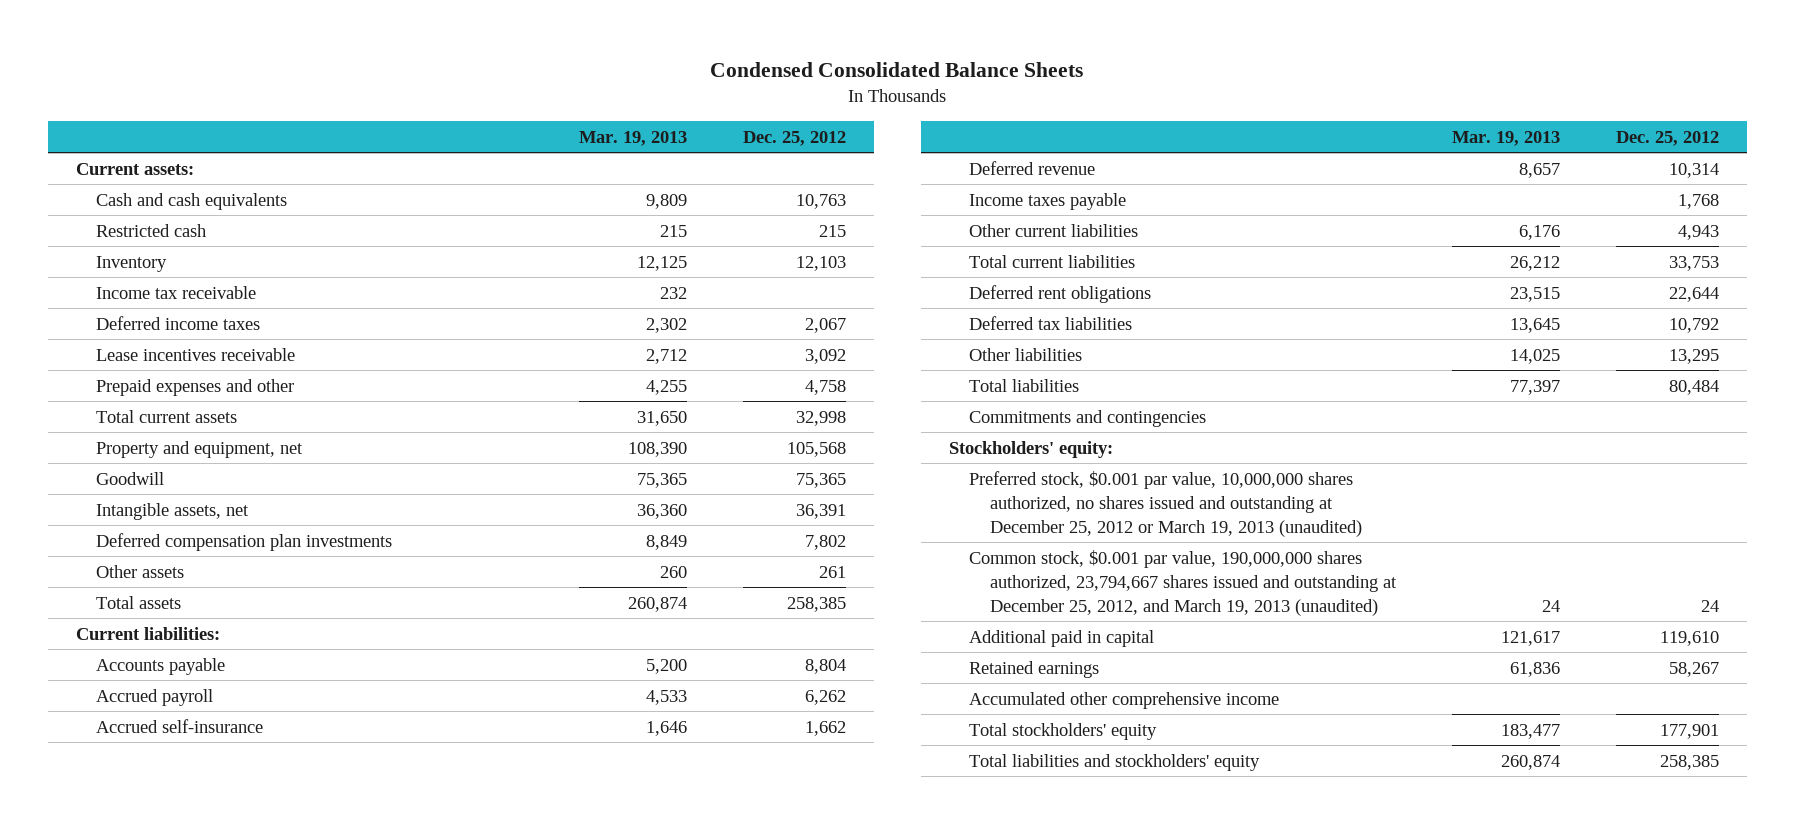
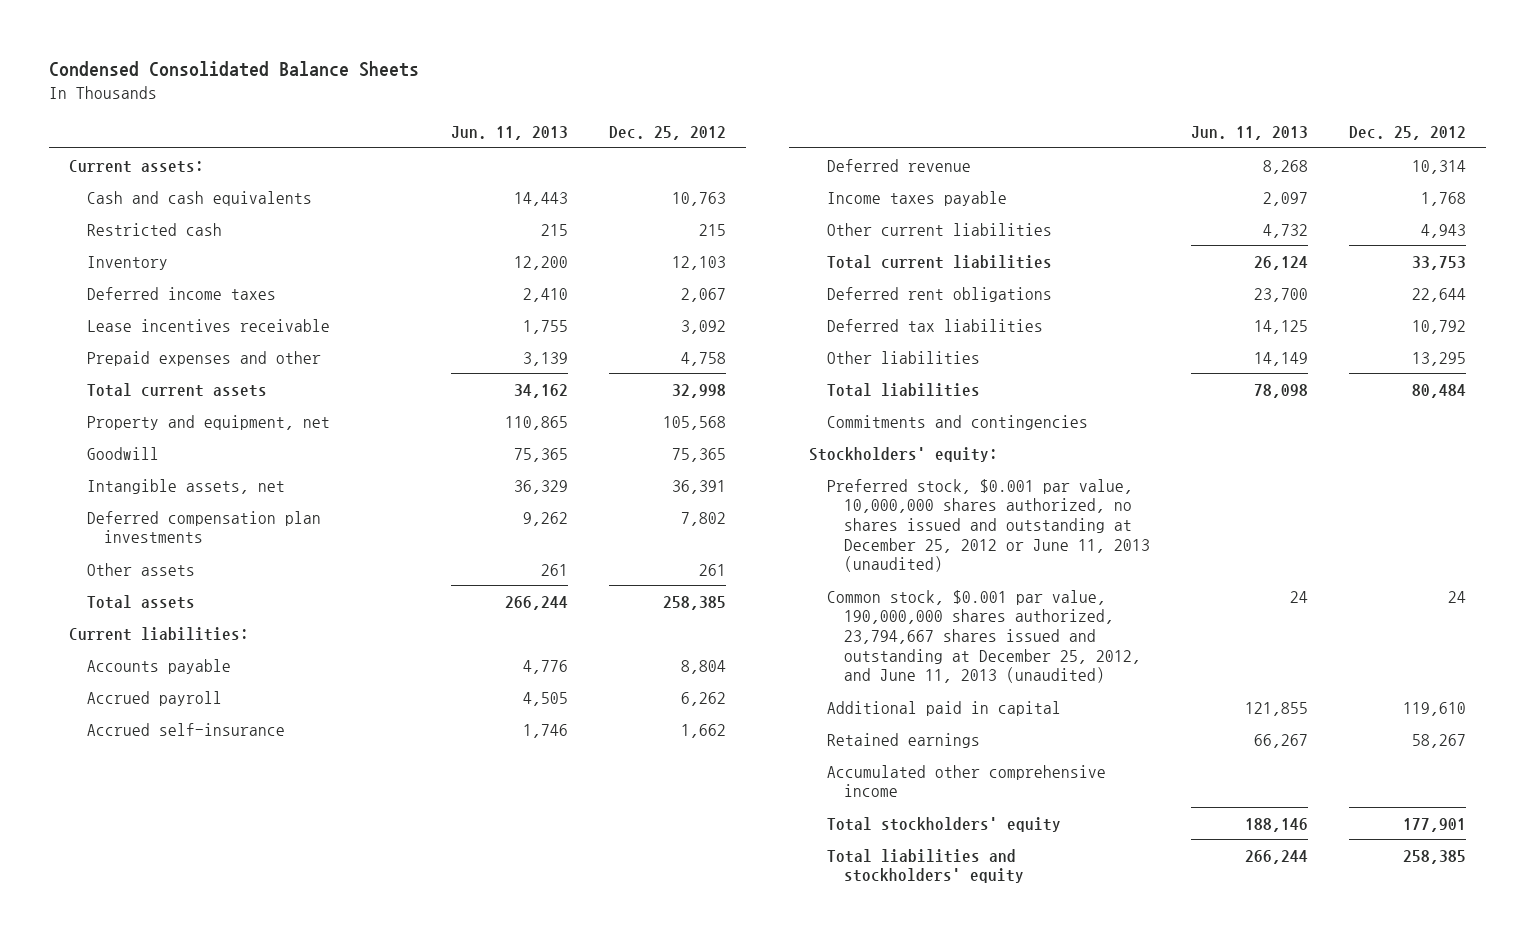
[578,130,687,146] Mar. 19, 2013 -> none
none -> [451,125,569,140] Jun. 11, 2013
[96,285,257,299] Income tax receivable -> none
[969,470,1362,537] Preferred stock, $0.001 par value, 10,000,000 shares authorized, no shares issued and outstanding at December 25, 2012 or March 19, 2013 (unaudited) -> [826,478,1151,573] Preferred stock, $0.001 par value, 10,000,000 shares authorized, no shares issued and outstanding at December 25, 2012 or June 11, 2013 (unaudited)
[969,549,1397,616] Common stock, $0.001 par value, 190,000,000 shares authorized, 23,794,667 shares issued and outstanding at December 25, 2012, and March 19, 2013 (unaudited) -> [826,589,1142,684] Common stock, $0.001 par value, 190,000,000 shares authorized, 23,794,667 shares issued and outstanding at December 25, 2012, and June 11, 2013 (unaudited)

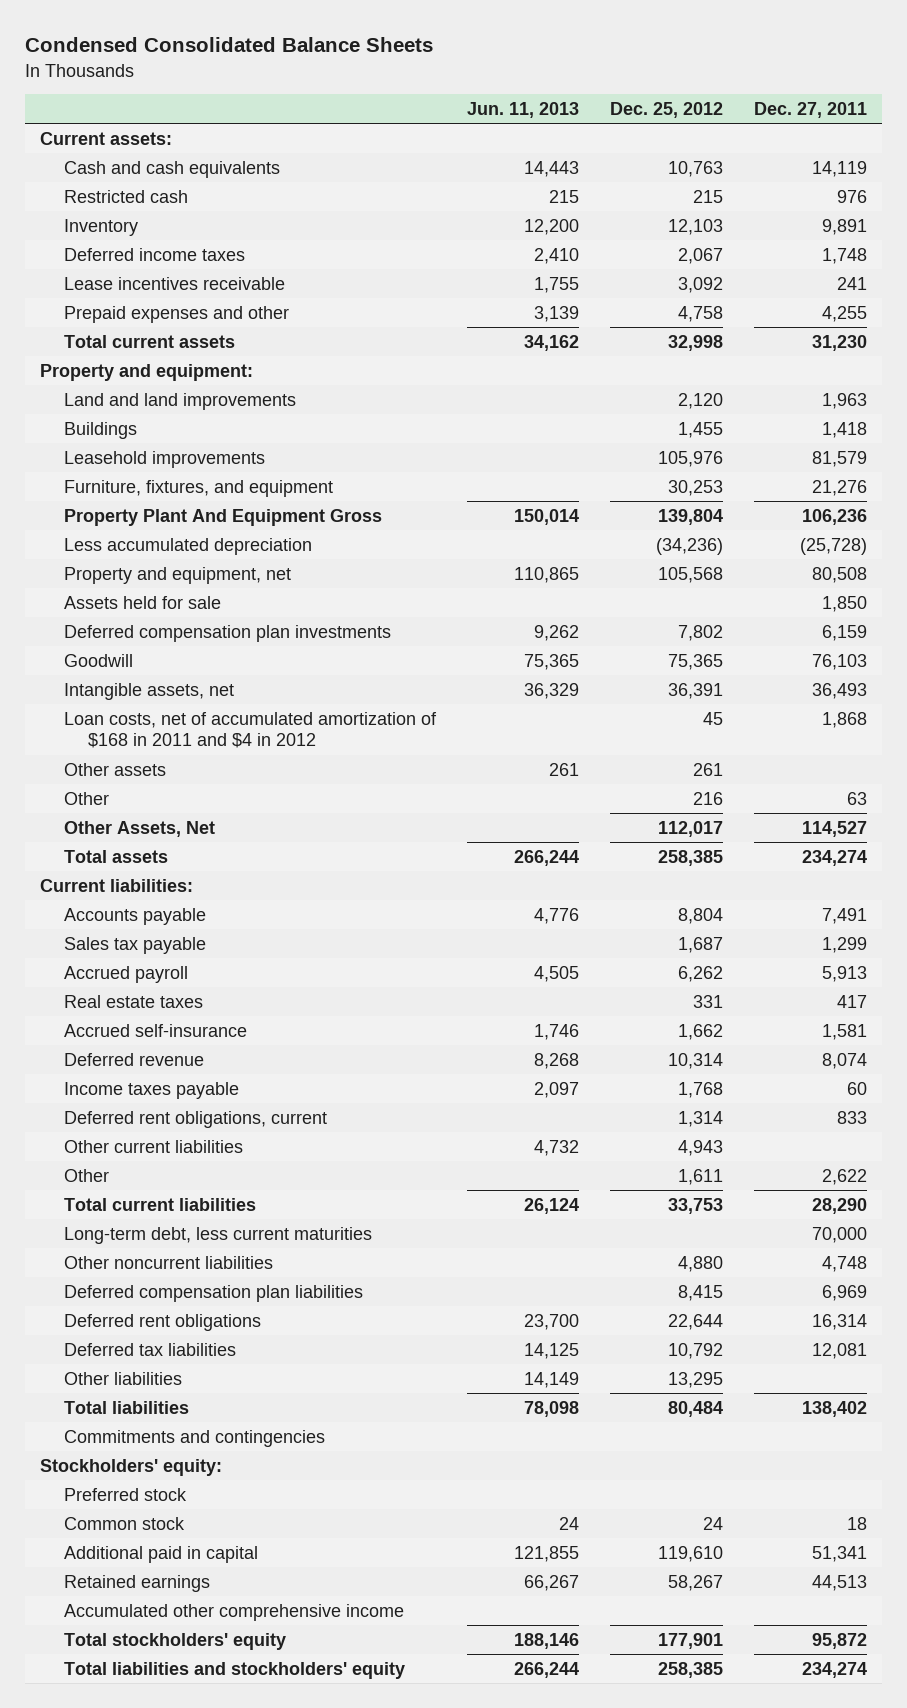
none -> [754,102,868,119] Dec. 27, 2011
none -> [39,363,253,381] Property and equipment:
none -> [64,392,297,410] Land and land improvements
none -> [64,421,138,439] Buildings
none -> [64,450,266,468] Leasehold improvements
none -> [64,479,334,497] Furniture, fixtures, and equipment
none -> [64,508,383,526] Property Plant And Equipment Gross
none -> [64,537,313,555] Less accumulated depreciation
none -> [64,595,222,609] Assets held for sale
[86,510,321,544] Deferred compensation plan investments -> [64,624,392,642] Deferred compensation plan investments
none -> [64,711,438,749] Loan costs, net of accumulated amortization of $168 in 2011 and $4 in 2012
none -> [64,791,110,805] Other
none -> [64,820,216,837] Other Assets, Net
none -> [64,936,207,954] Sales tax payable
none -> [64,994,204,1008] Real estate taxes
none -> [64,1110,328,1128] Deferred rent obligations, current
none -> [64,1168,110,1182] Other
none -> [64,1226,373,1244] Long-term debt, less current maturities
none -> [64,1255,274,1269] Other noncurrent liabilities
none -> [64,1284,364,1302] Deferred compensation plan liabilities
[826,478,1151,573] Preferred stock, $0.001 par value, 10,000,000 shares authorized, no shares issued and outstanding at December 25, 2012 or June 11, 2013 (unaudited) -> [64,1487,188,1501] Preferred stock
[826,589,1142,684] Common stock, $0.001 par value, 190,000,000 shares authorized, 23,794,667 shares issued and outstanding at December 25, 2012, and June 11, 2013 (unaudited) -> [64,1516,186,1530] Common stock

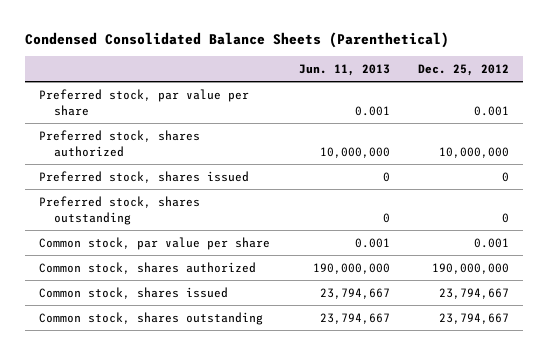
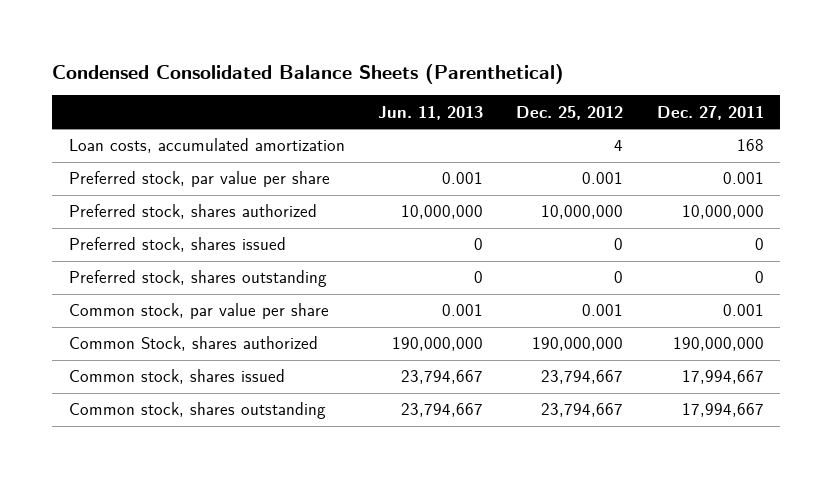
none -> [656,105,764,120] Dec. 27, 2011
none -> [68,138,345,154] Loan costs, accumulated amortization
[39,261,257,274] Common stock, shares authorized -> [68,336,318,352] Common Stock, shares authorized

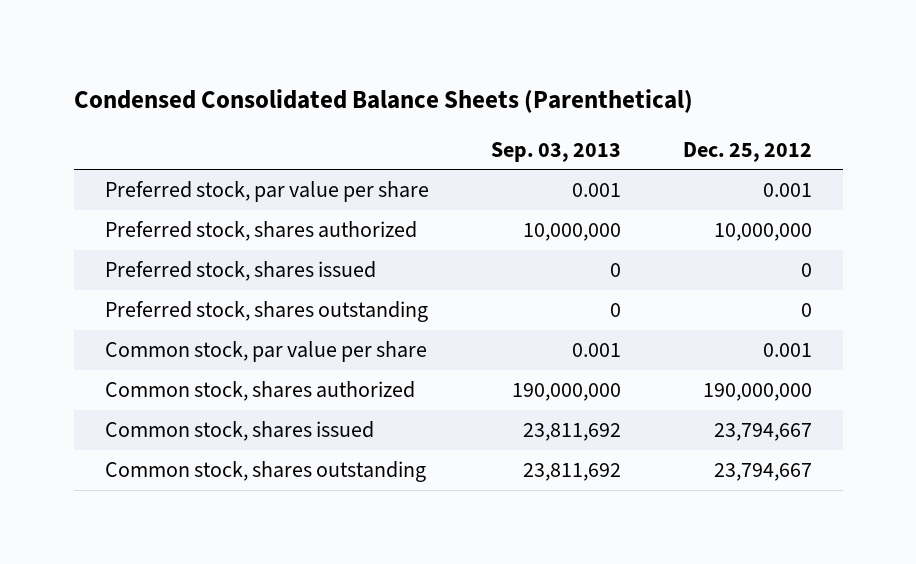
[378,105,484,120] Jun. 11, 2013 -> none
[656,105,764,120] Dec. 27, 2011 -> none
none -> [490,141,621,162] Sep. 03, 2013
[68,138,345,154] Loan costs, accumulated amortization -> none
[68,336,318,352] Common Stock, shares authorized -> [104,381,415,402] Common stock, shares authorized

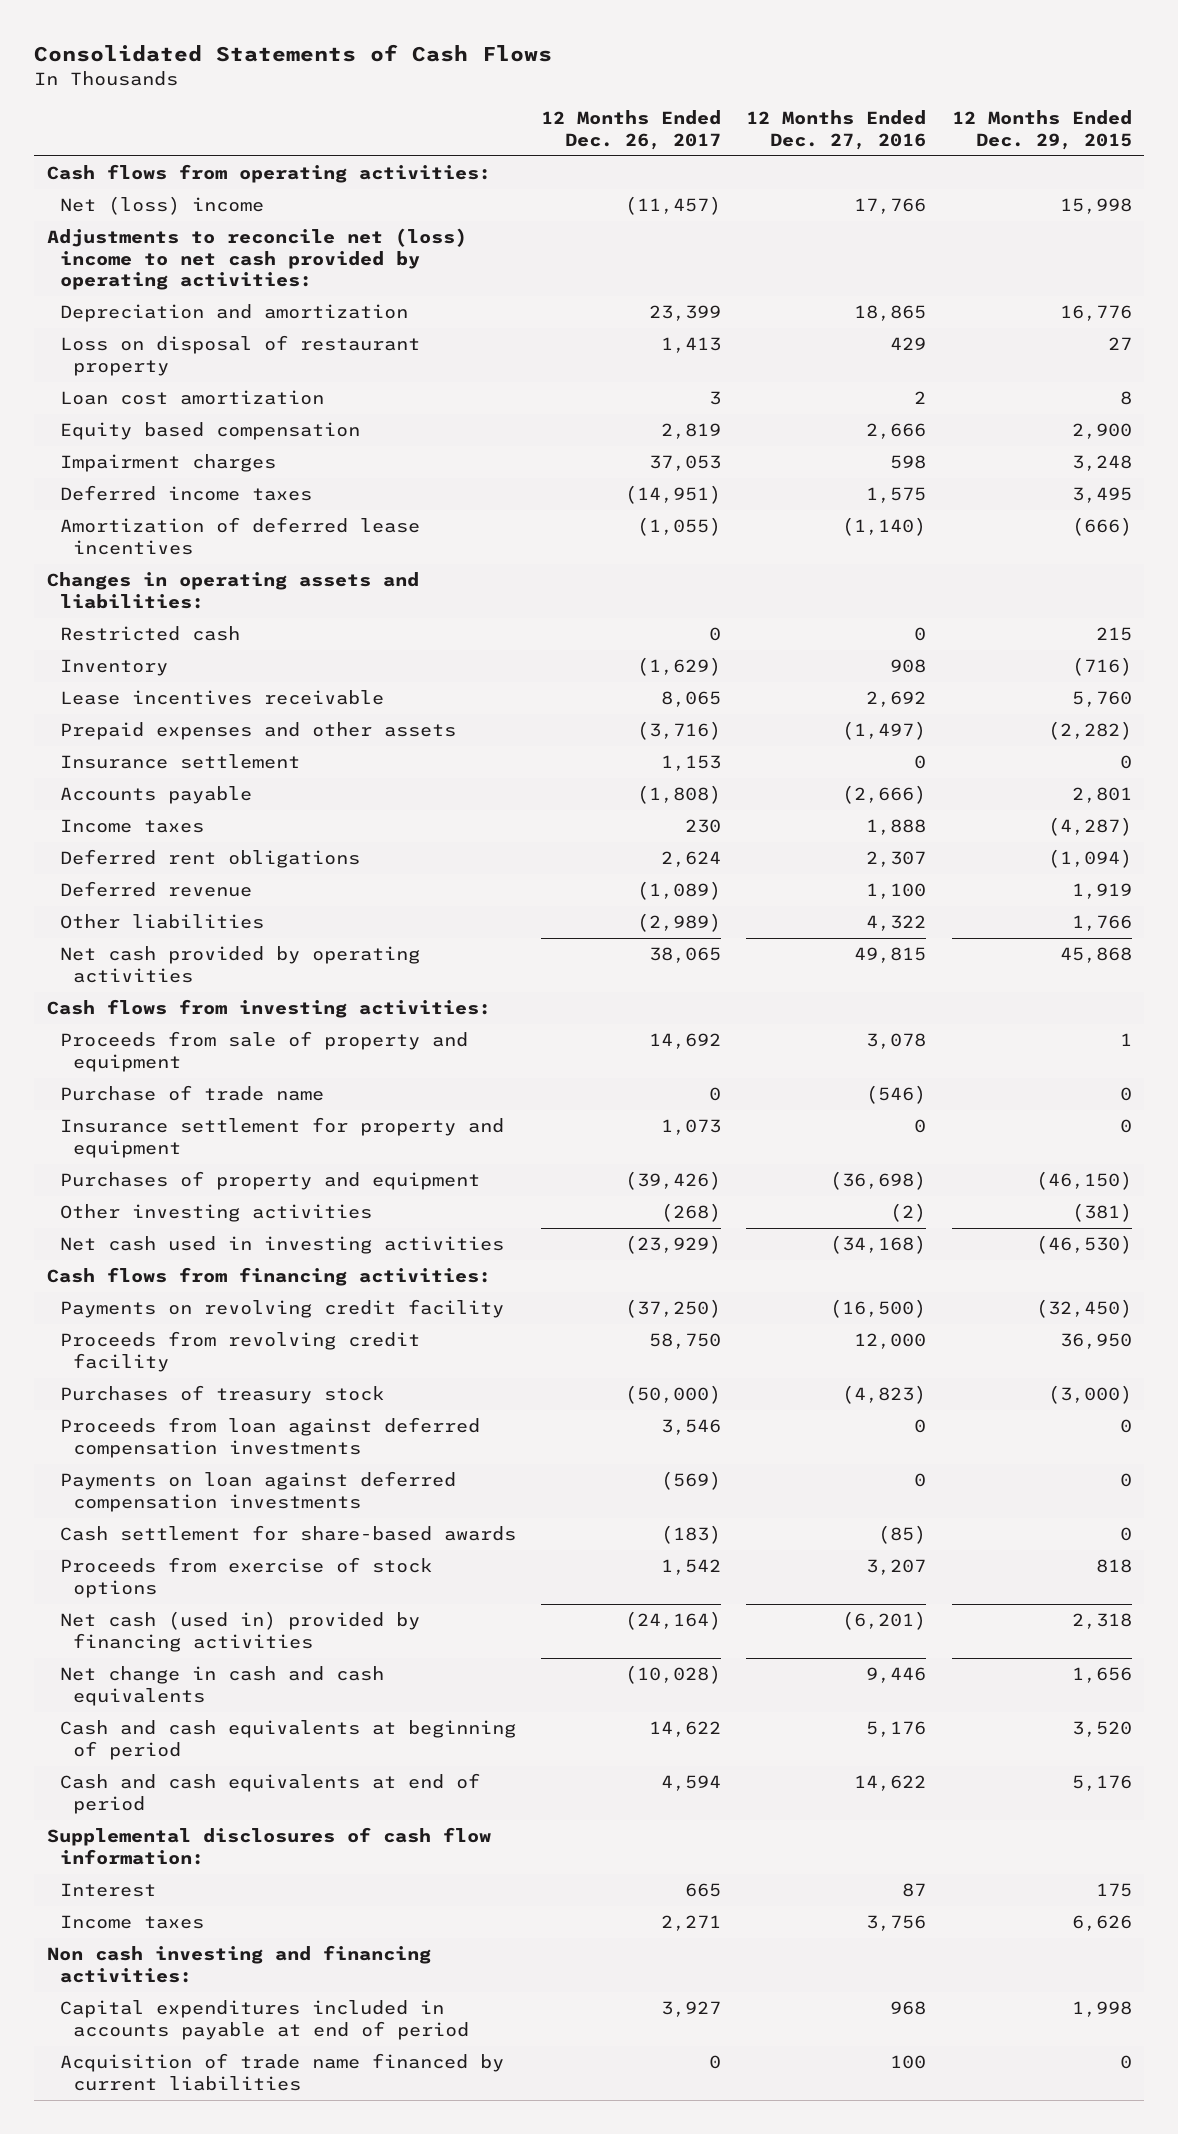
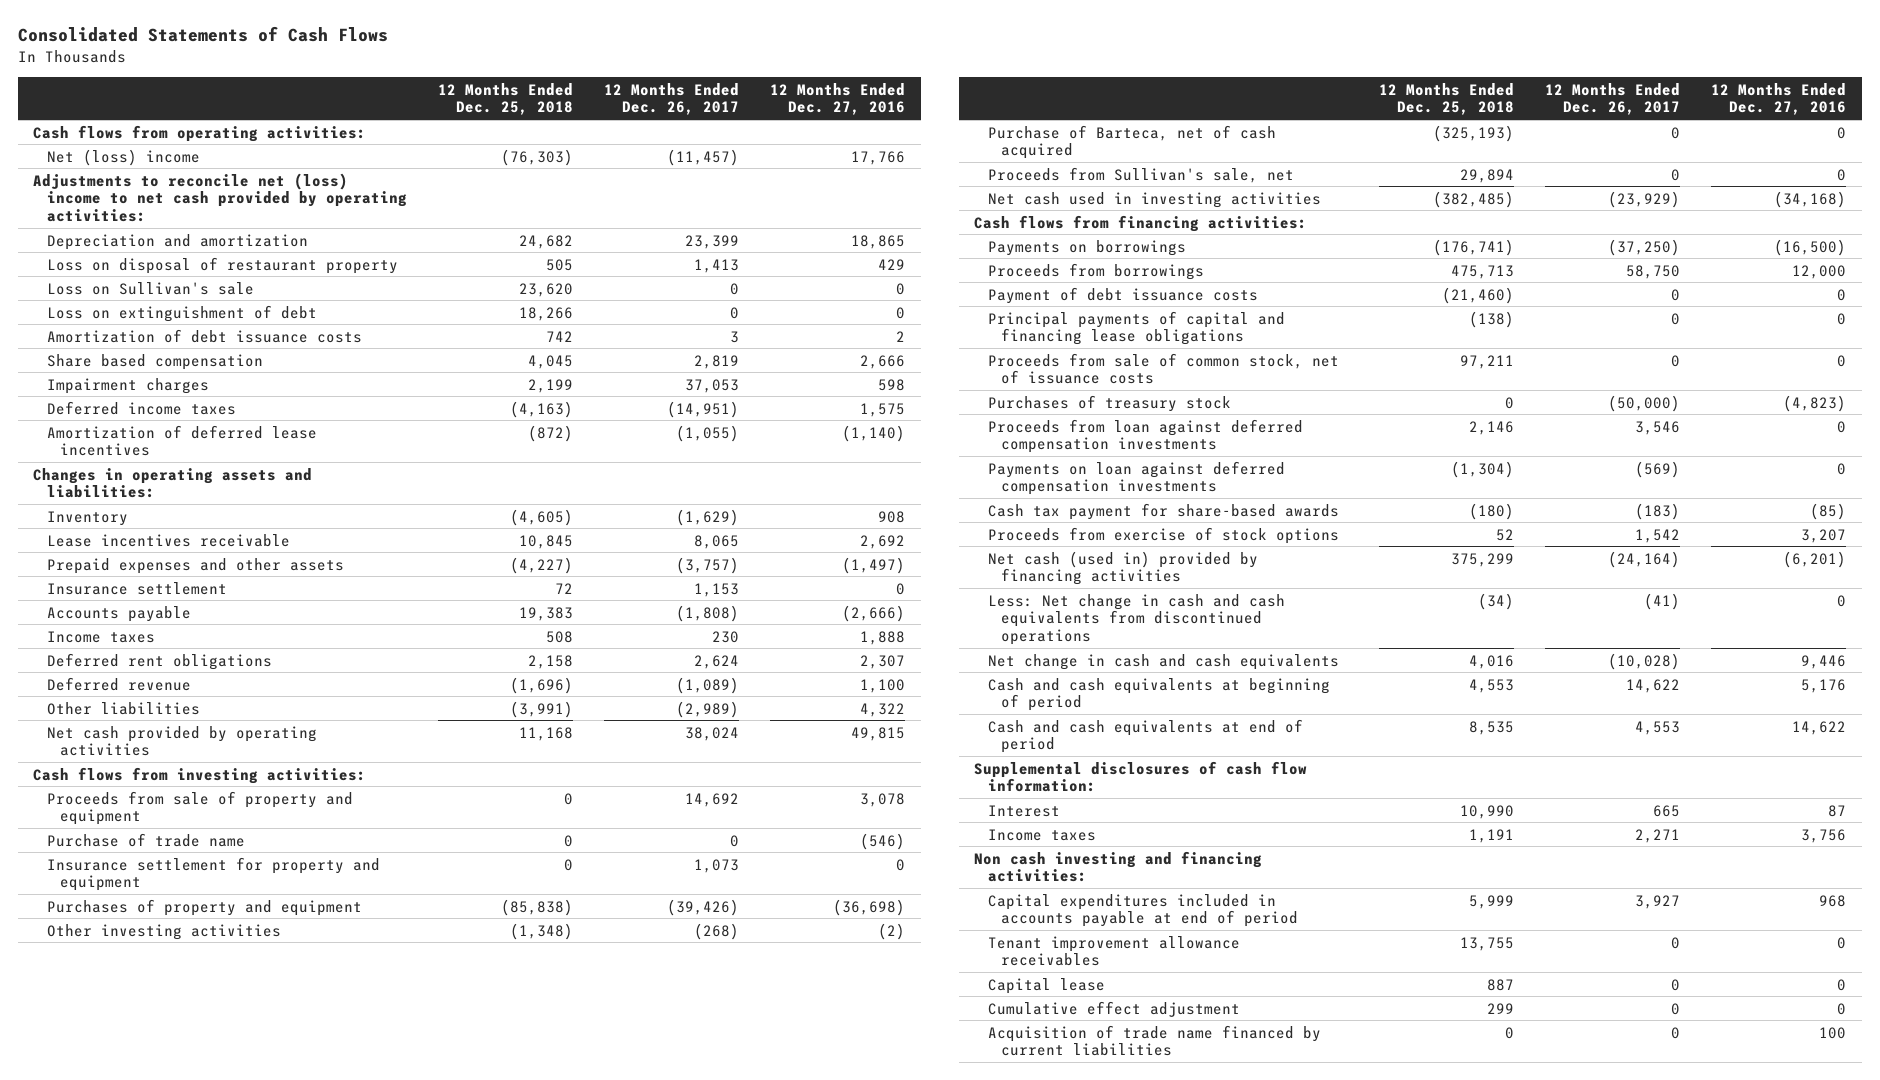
[951,110,1132,150] 12 Months Ended Dec. 29, 2015 -> none
none -> [437,82,573,116] 12 Months Ended Dec. 25, 2018
none -> [46,281,254,295] Loss on Sullivan's sale
none -> [46,304,317,322] Loss on extinguishment of debt
[59,390,324,406] Loan cost amortization -> [46,328,362,343] Amortization of debt issuance costs
[59,422,360,441] Equity based compensation -> [46,353,263,370] Share based compensation
[59,626,240,642] Restricted cash -> none
[637,721,722,741] (3,716) -> [676,556,740,574] (3,757)
[649,947,722,964] 38,065 -> [685,726,740,741] 38,024
none -> [987,124,1276,160] Purchase of Barteca, net of cash acquired
none -> [987,166,1294,183] Proceeds from Sullivan's sale, net
[59,1299,504,1319] Payments on revolving credit facility -> [987,239,1186,256] Payments on borrowings
[59,1331,420,1372] Proceeds from revolving credit facility -> [987,262,1204,280] Proceeds from borrowings
none -> [987,286,1258,304] Payment of debt issuance costs
none -> [987,310,1285,346] Principal payments of capital and financing lease obligations
none -> [987,352,1339,385] Proceeds from sale of common stock, net of issuance costs
[59,1525,516,1542] Cash settlement for share-based awards -> [987,502,1339,520] Cash tax payment for share-based awards
none -> [987,593,1285,645] Less: Net change in cash and cash equivalents from discontinued operations
[661,1775,722,1792] 4,594 -> [1634,720,1680,735] 4,553
none -> [987,935,1240,967] Tenant improvement allowance receivables
none -> [987,977,1105,994] Capital lease
none -> [987,1000,1240,1017] Cumulative effect adjustment

